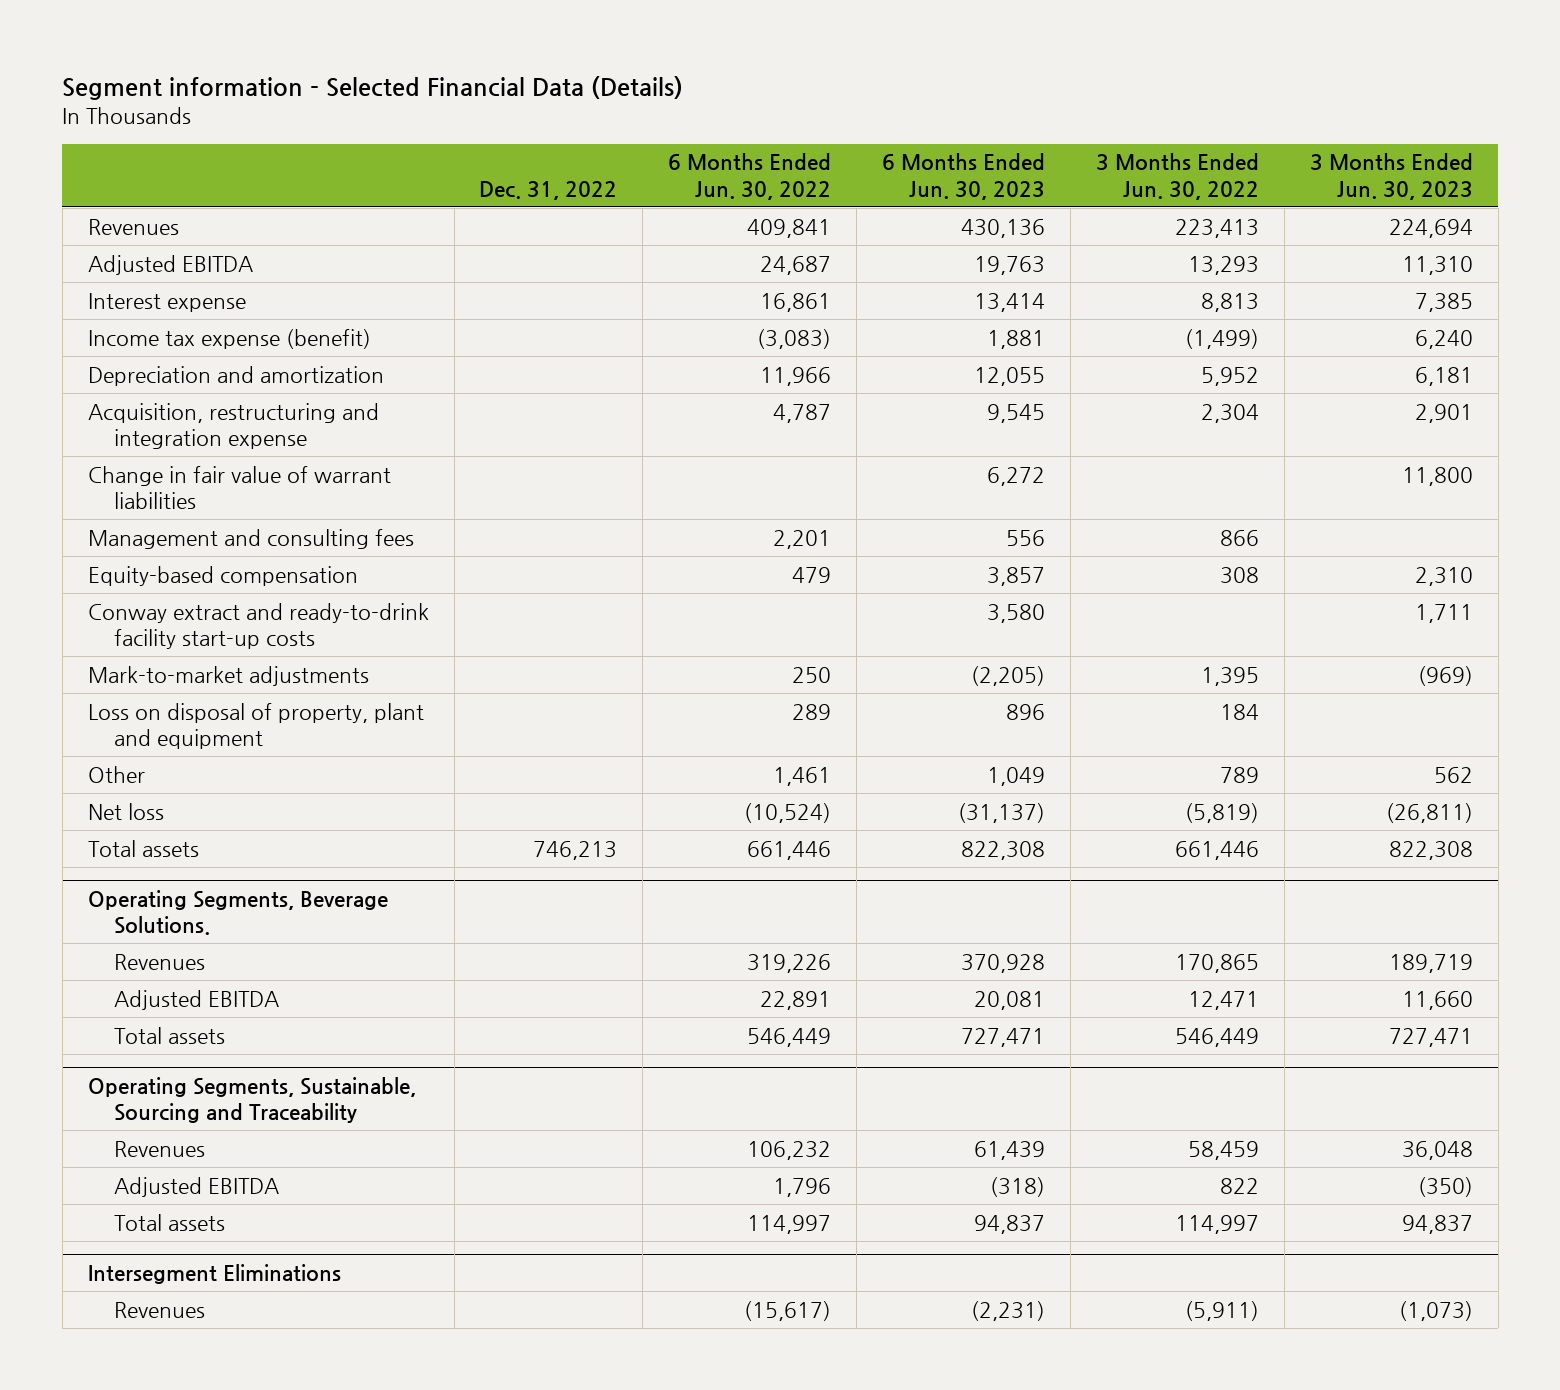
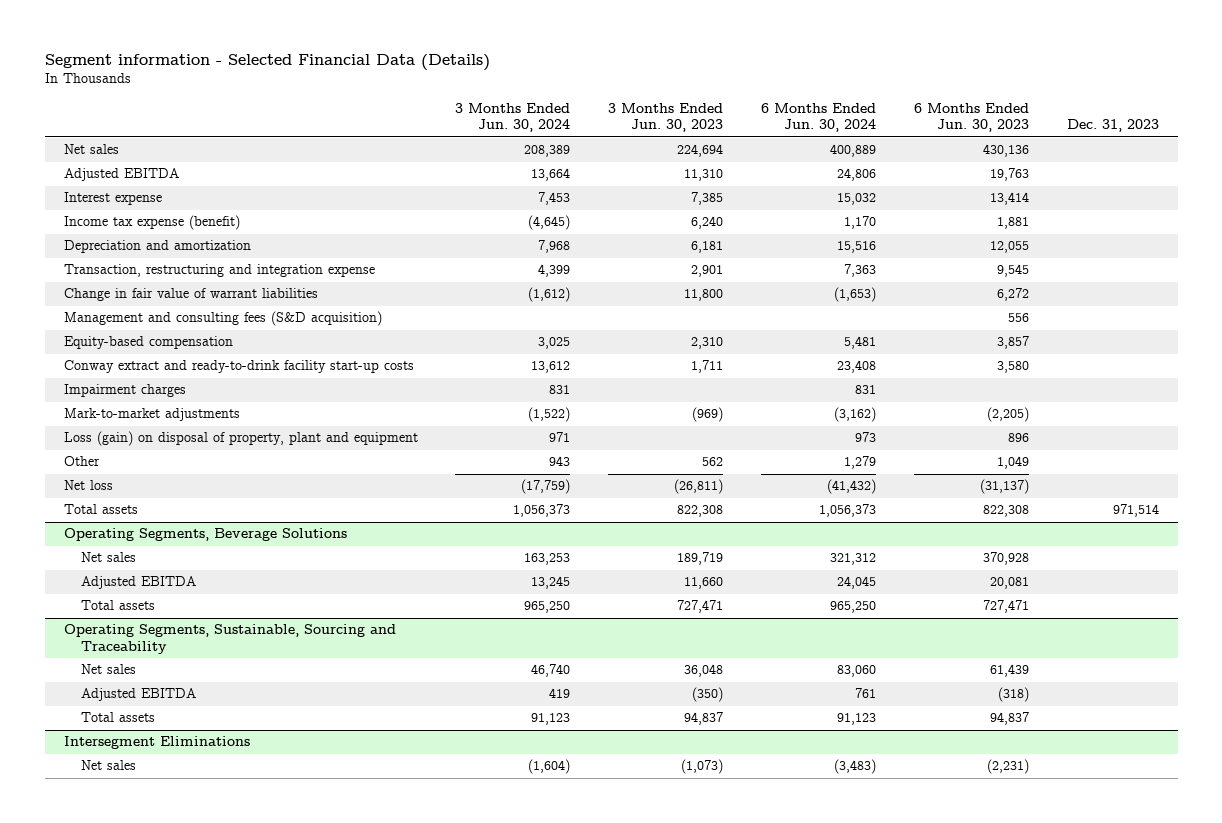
[479,180,618,200] Dec. 31, 2022 -> none
[668,153,832,200] 6 Months Ended Jun. 30, 2022 -> none
[1095,153,1259,200] 3 Months Ended Jun. 30, 2022 -> none
none -> [455,103,571,133] 3 Months Ended Jun. 30, 2024
none -> [761,103,877,133] 6 Months Ended Jun. 30, 2024
none -> [1066,119,1159,133] Dec. 31, 2023
[87,218,179,235] Revenues -> [63,144,119,155] Net sales
[87,402,379,450] Acquisition, restructuring and integration expense -> [63,264,375,278] Transaction, restructuring and integration expense
[87,528,414,549] Management and consulting fees -> [63,311,382,327] Management and consulting fees (S&D acquisition)
none -> [63,384,186,398] Impairment charges
[87,702,424,750] Loss on disposal of property, plant and equipment -> [63,431,418,447] Loss (gain) on disposal of property, plant and equipment
[87,889,388,936] Operating Segments, Beverage Solutions. -> [63,528,347,542] Operating Segments, Beverage Solutions
[113,953,205,970] Revenues -> [81,552,137,563] Net sales
[113,1140,205,1157] Revenues -> [81,664,137,675] Net sales
[113,1301,205,1318] Revenues -> [81,760,137,771] Net sales

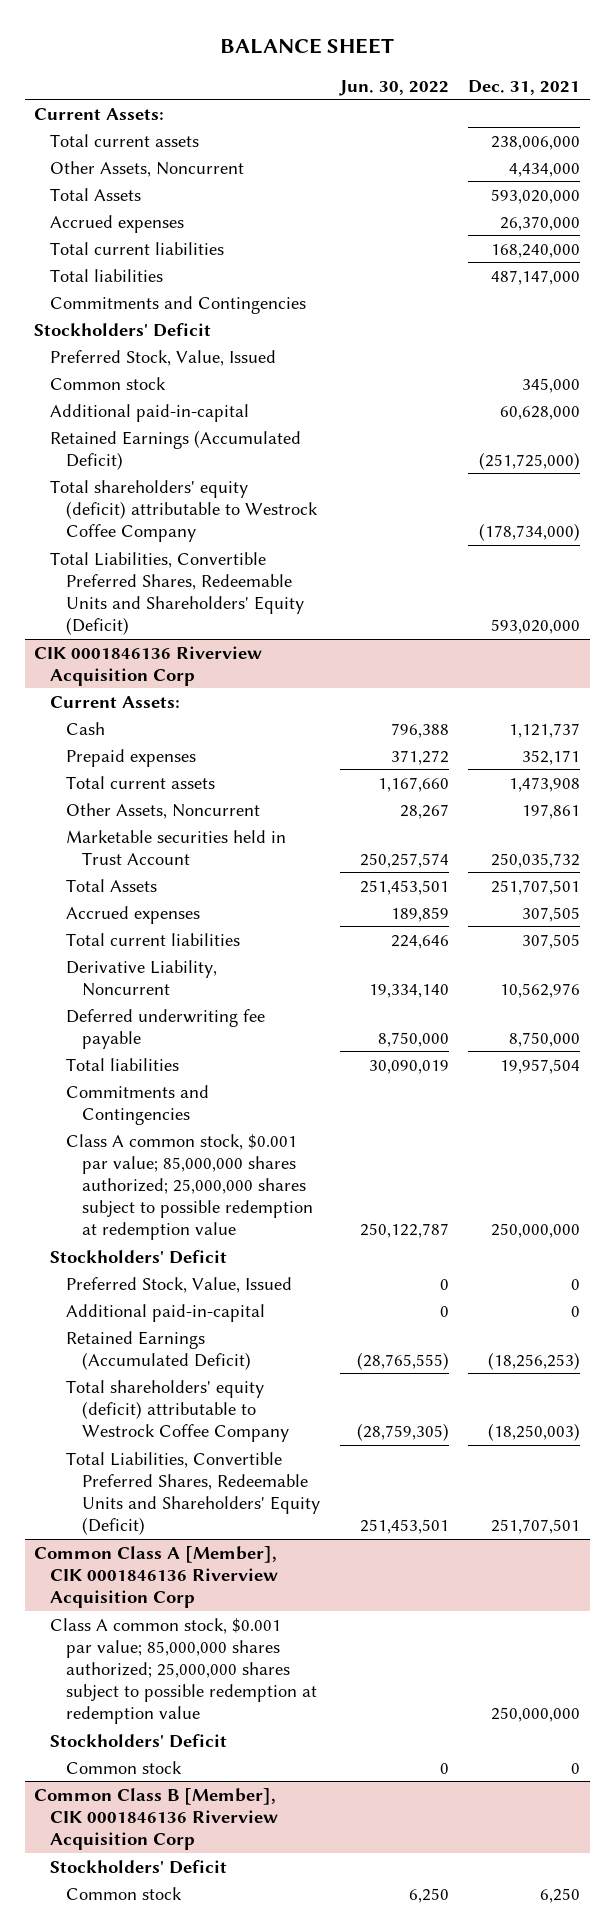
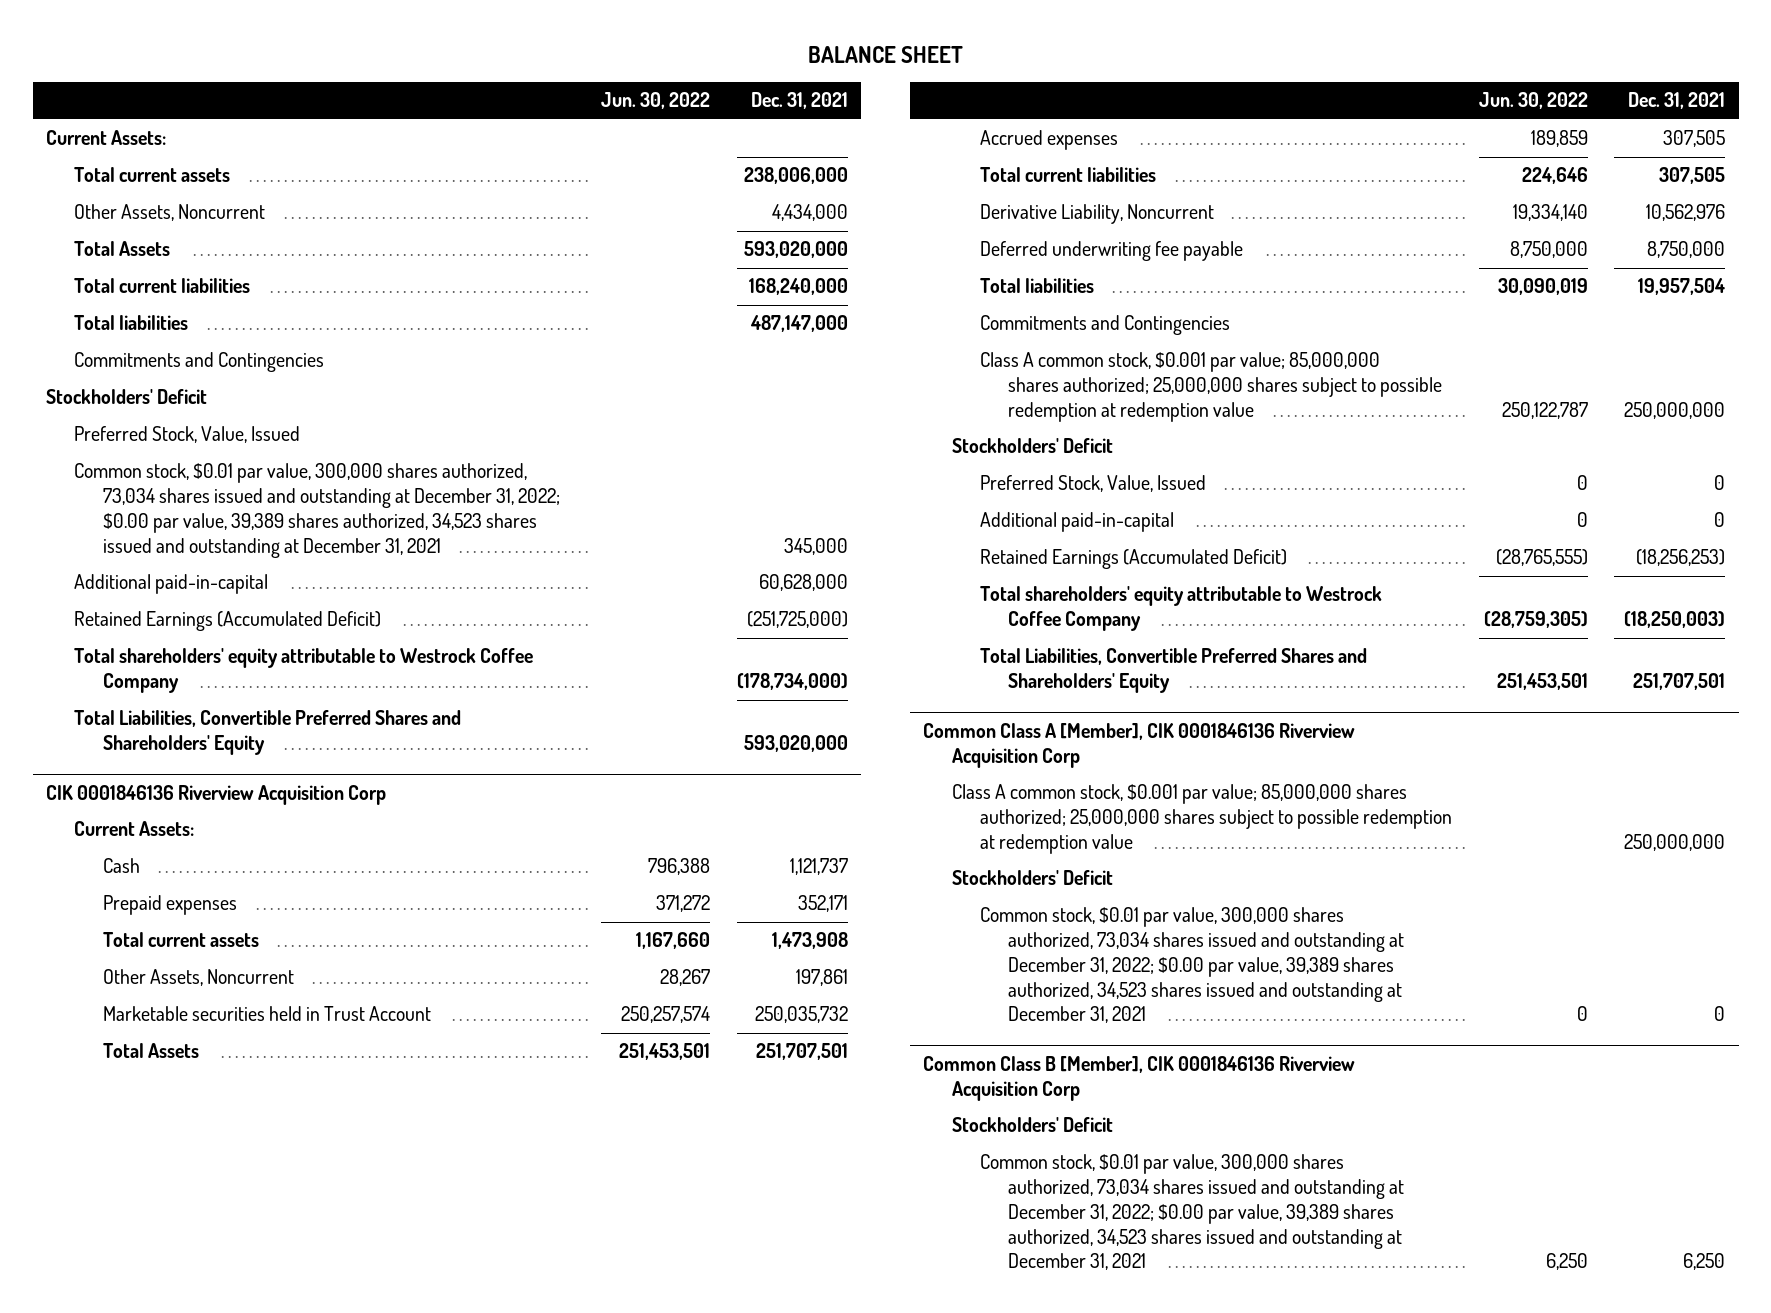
[50,214,185,233] Accrued expenses -> none
[50,376,167,390] Common stock -> [74,463,560,558] Common stock, $0.01 par value, 300,000 shares authorized, 73,034 shares issued and outstanding at December 31, 2022; $0.00 par value, 39,389 shares authorized, 34,523 shares issued and outstanding at December 31, 2021
[50,479,319,543] Total shareholders' equity (deficit) attributable to Westrock Coffee Company -> [74,648,534,694] Total shareholders' equity attributable to Westrock Coffee Company
[50,551,305,636] Total Liabilities, Convertible Preferred Shares, Redeemable Units and Shareholders' Equity (Deficit) -> [74,710,462,756] Total Liabilities, Convertible Preferred Shares and Shareholders' Equity
[66,1379,290,1443] Total shareholders' equity (deficit) attributable to Westrock Coffee Company -> [979,586,1382,632] Total shareholders' equity attributable to Westrock Coffee Company
[66,1451,321,1536] Total Liabilities, Convertible Preferred Shares, Redeemable Units and Shareholders' Equity (Deficit) -> [979,648,1367,694] Total Liabilities, Convertible Preferred Shares and Shareholders' Equity
[66,1760,183,1774] Common stock -> [979,907,1405,1024] Common stock, $0.01 par value, 300,000 shares authorized, 73,034 shares issued and outstanding at December 31, 2022; $0.00 par value, 39,389 shares authorized, 34,523 shares issued and outstanding at December 31, 2021
[66,1886,183,1900] Common stock -> [979,1154,1405,1271] Common stock, $0.01 par value, 300,000 shares authorized, 73,034 shares issued and outstanding at December 31, 2022; $0.00 par value, 39,389 shares authorized, 34,523 shares issued and outstanding at December 31, 2021

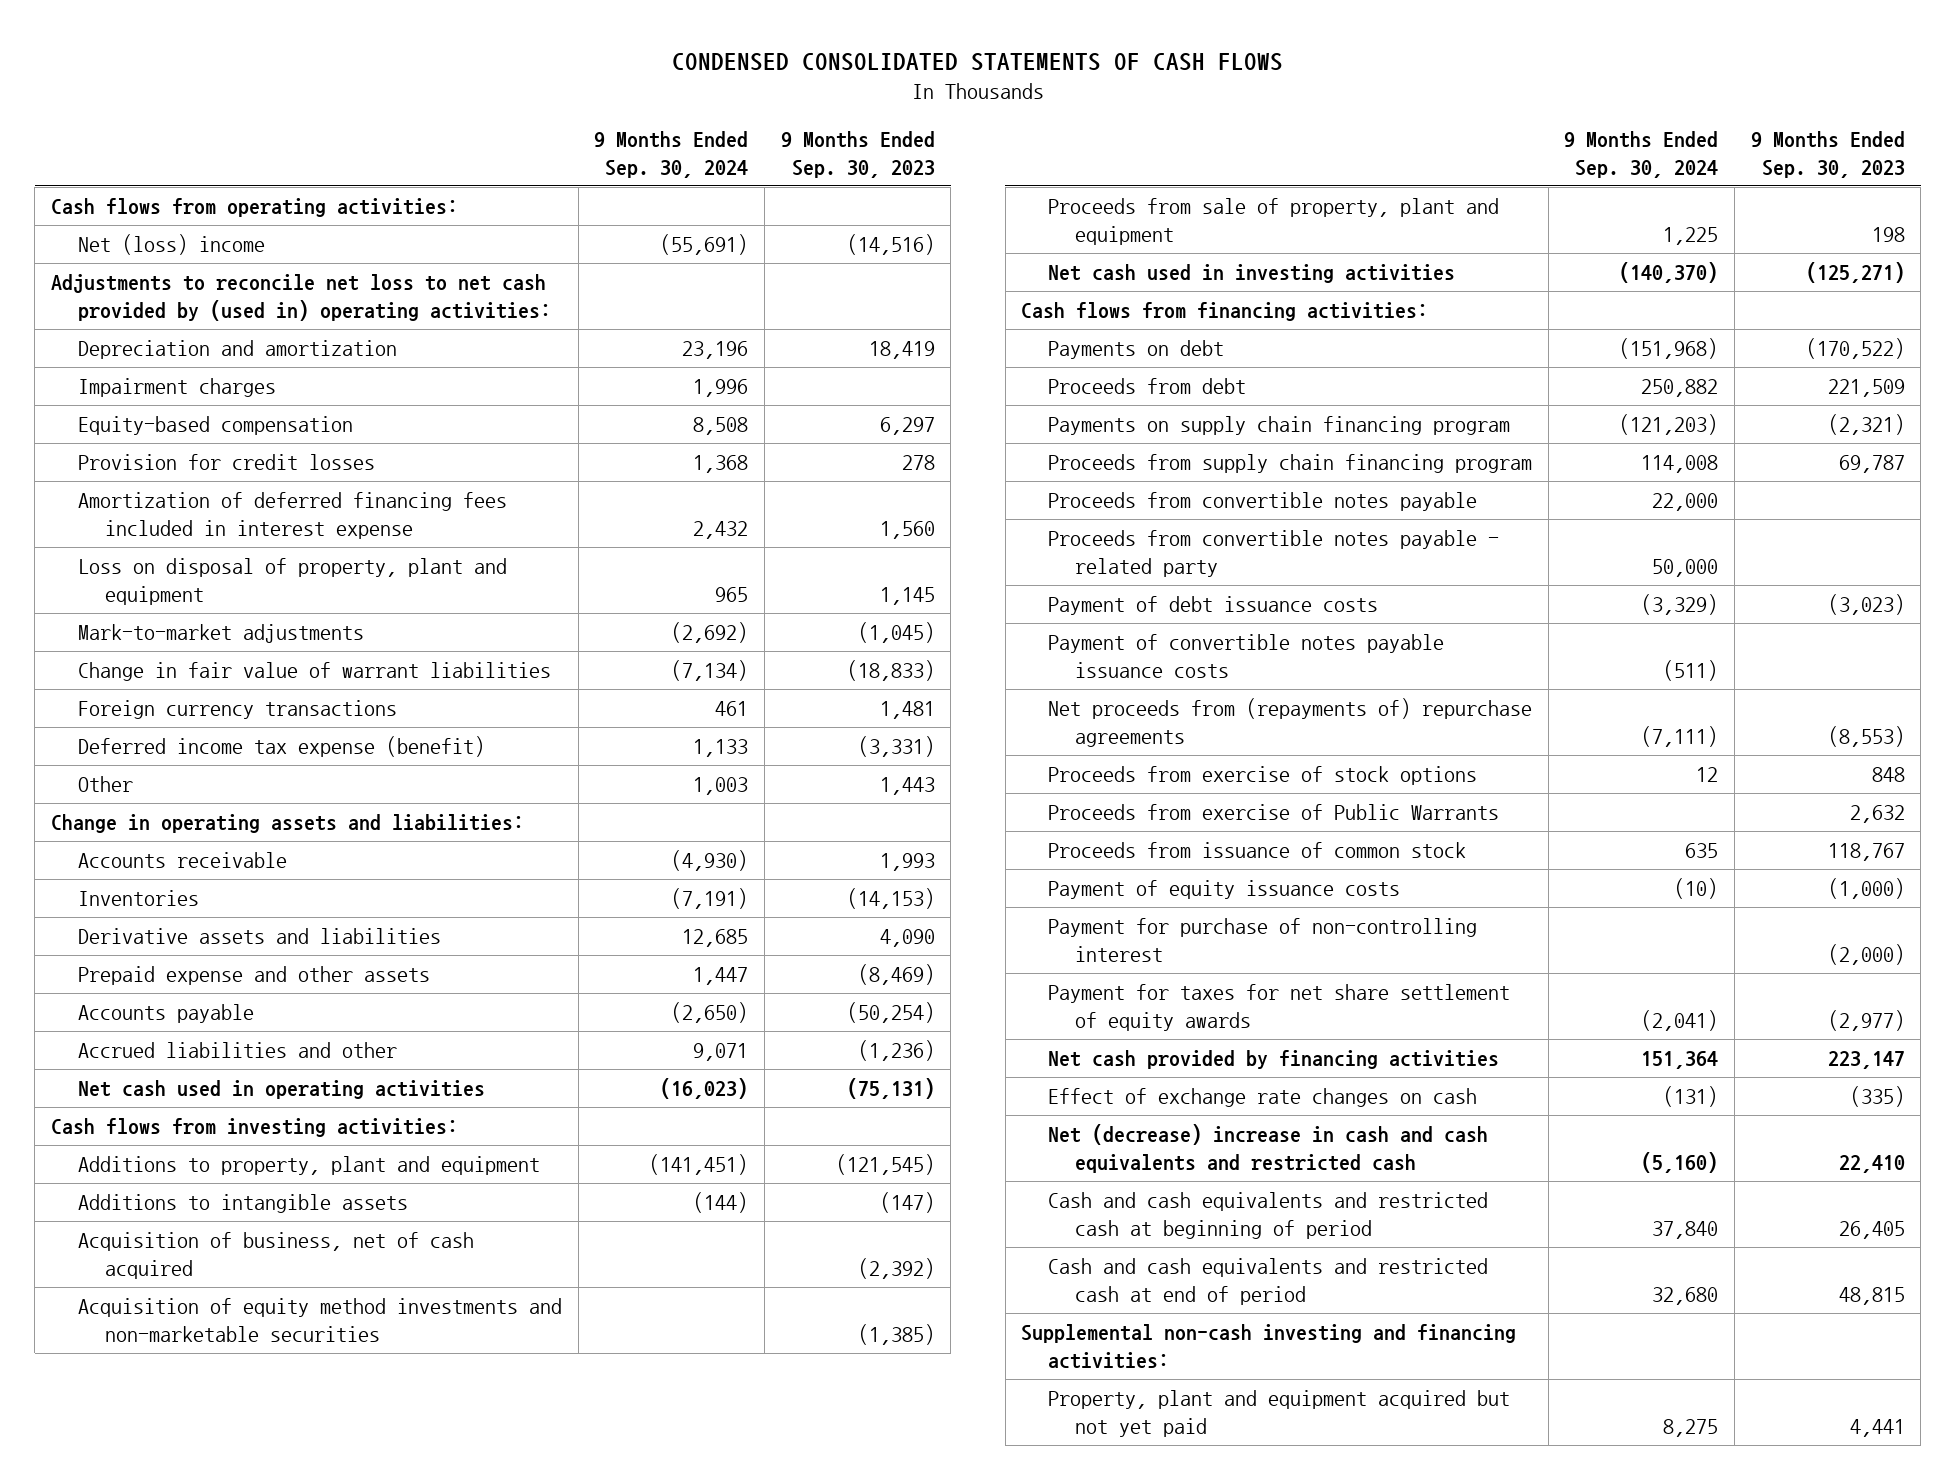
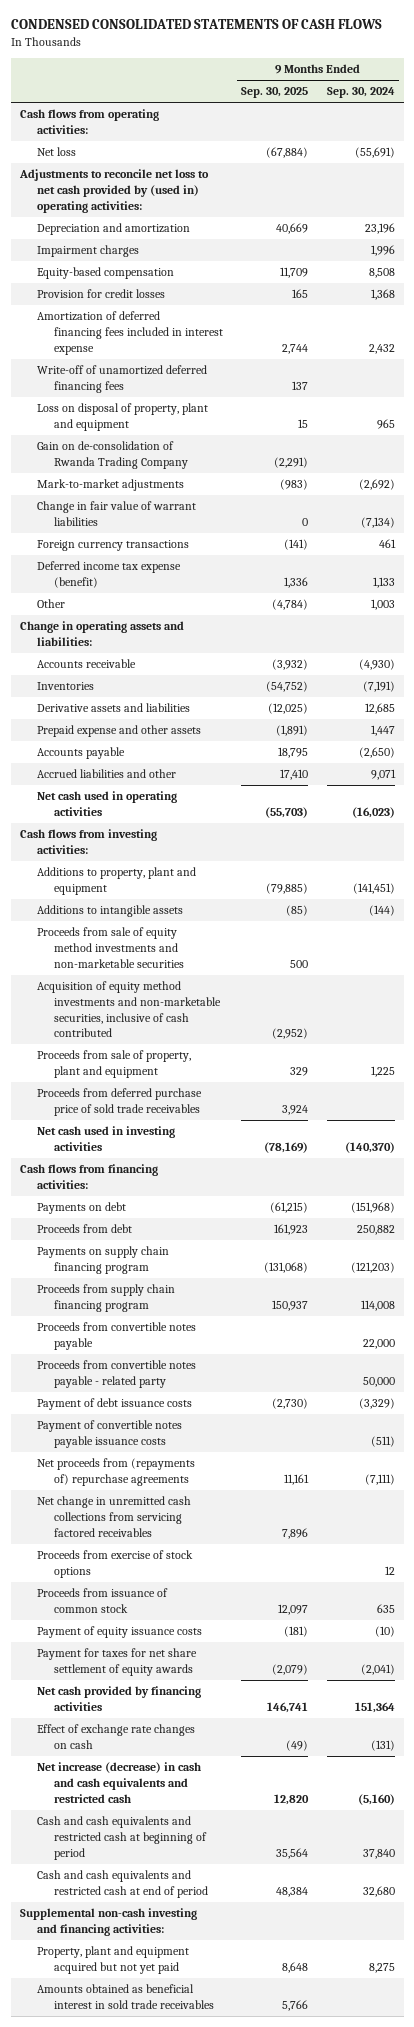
[780,131,935,178] 9 Months Ended Sep. 30, 2023 -> none
none -> [241,87,309,99] Sep. 30, 2025
[77,234,265,256] Net (loss) income -> [36,147,76,157] Net loss
none -> [36,365,207,393] Write-off of unamortized deferred financing fees
none -> [36,441,188,469] Gain on de-consolidation of Rwanda Trading Company
[77,1232,474,1279] Acquisition of business, net of cash acquired -> none
none -> [36,927,184,968] Proceeds from sale of equity method investments and non-marketable securities
[77,1298,562,1342] Acquisition of equity method investments and non-marketable securities -> [36,981,221,1038] Acquisition of equity method investments and non-marketable securities, inclusive of cash contributed
none -> [36,1088,202,1116] Proceeds from deferred purchase price of sold trade receivables
none -> [36,1496,191,1537] Net change in unremitted cash collections from servicing factored receivables
[1048,804,1500,821] Proceeds from exercise of Public Warrants -> none
[1048,918,1478,962] Payment for purchase of non-controlling interest -> none
[1048,1124,1489,1173] Net (decrease) increase in cash and cash equivalents and restricted cash -> [36,1762,201,1803] Net increase (decrease) in cash and cash equivalents and restricted cash
none -> [36,1984,214,2009] Amounts obtained as beneficial interest in sold trade receivables

